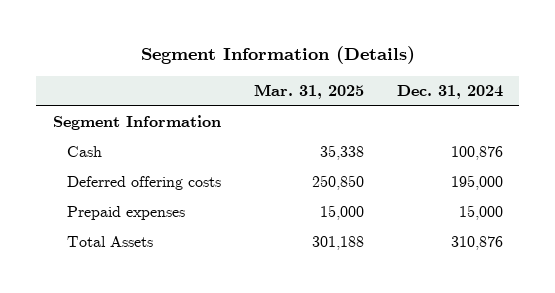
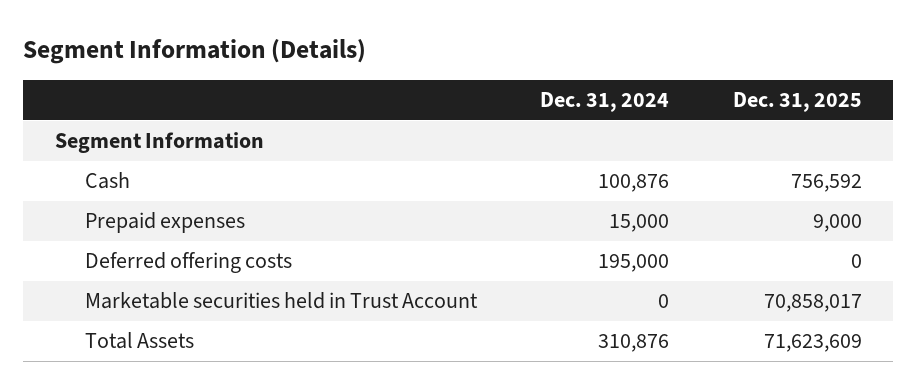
[253,83,364,99] Mar. 31, 2025 -> none
none -> [732,92,862,113] Dec. 31, 2025
[67,176,222,191] Deferred offering costs -> [85,252,293,274] Deferred offering costs
none -> [85,292,479,310] Marketable securities held in Trust Account

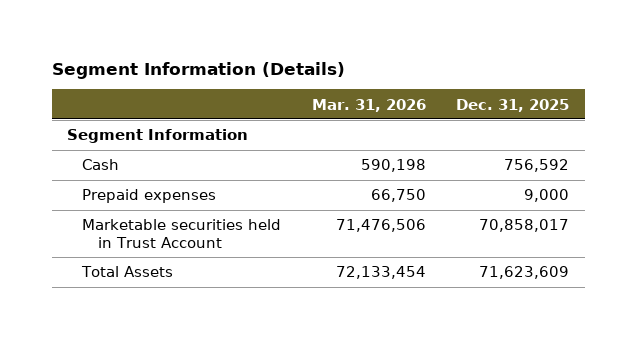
[540,92,670,113] Dec. 31, 2024 -> none
none -> [311,98,426,112] Mar. 31, 2026
[85,252,293,274] Deferred offering costs -> none

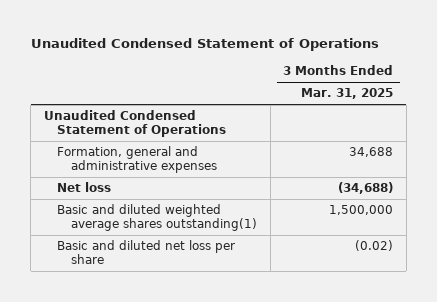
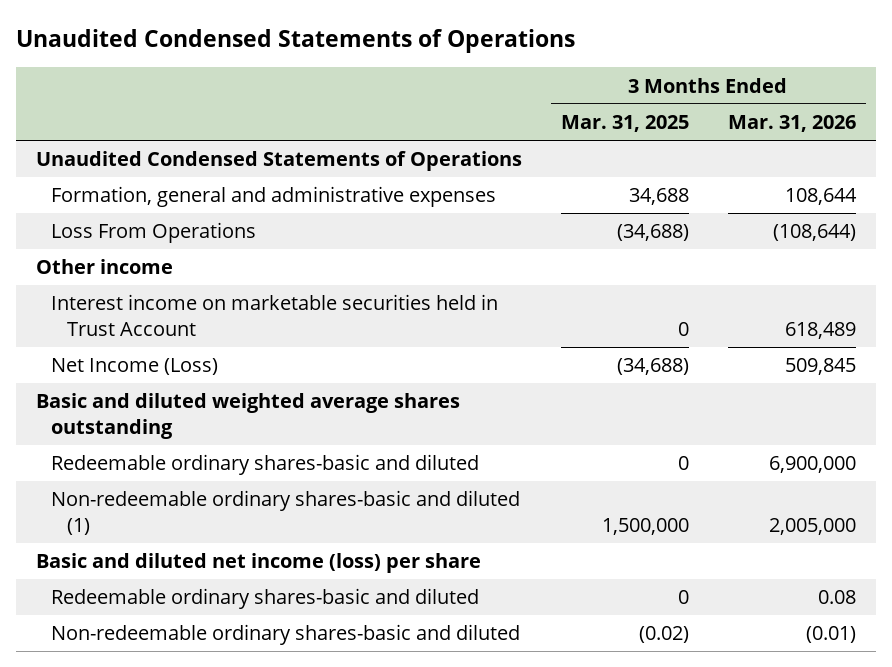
[30,38,379,52] Unaudited Condensed Statement of Operations -> [16,29,576,54] Unaudited Condensed Statements of Operations
none -> [728,114,857,132] Mar. 31, 2026
[43,110,227,137] Unaudited Condensed Statement of Operations -> [35,151,522,172] Unaudited Condensed Statements of Operations
none -> [51,222,257,244] Loss From Operations
none -> [35,259,173,275] Other income
none -> [51,294,499,337] Interest income on marketable securities held in Trust Account
[57,182,112,193] Net loss -> [51,358,219,376] Net Income (Loss)
none -> [35,393,460,440] Basic and diluted weighted average shares outstanding
[57,204,258,231] Basic and diluted weighted average shares outstanding(1) -> [51,454,480,476] Redeemable ordinary shares-basic and diluted
[329,205,394,216] 1,500,000 -> [677,456,689,471] 0
none -> [51,490,521,536] Non-redeemable ordinary shares-basic and diluted (1)
none -> [35,553,481,574] Basic and diluted net income (loss) per share
[57,240,236,264] Basic and diluted net loss per share -> [51,588,480,610] Redeemable ordinary shares-basic and diluted
[355,240,394,252] (0.02) -> [677,590,689,605] 0
none -> [51,624,521,646] Non-redeemable ordinary shares-basic and diluted

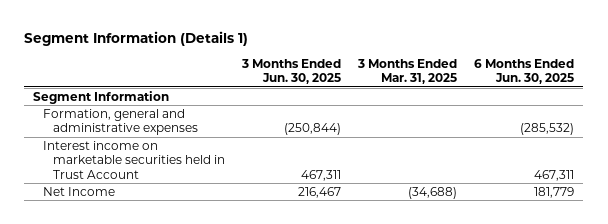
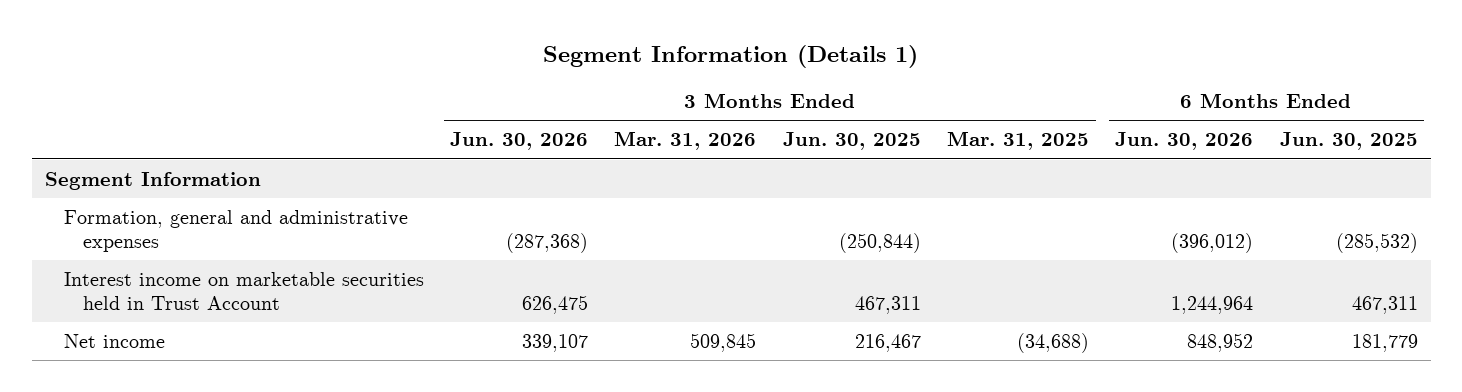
none -> [450,132,589,151] Jun. 30, 2026
none -> [614,131,757,151] Mar. 31, 2026
none -> [1115,132,1254,151] Jun. 30, 2026
[42,186,115,196] Net Income -> [63,333,165,348] Net income

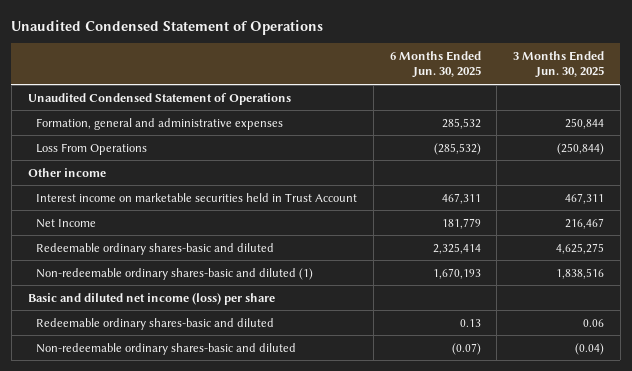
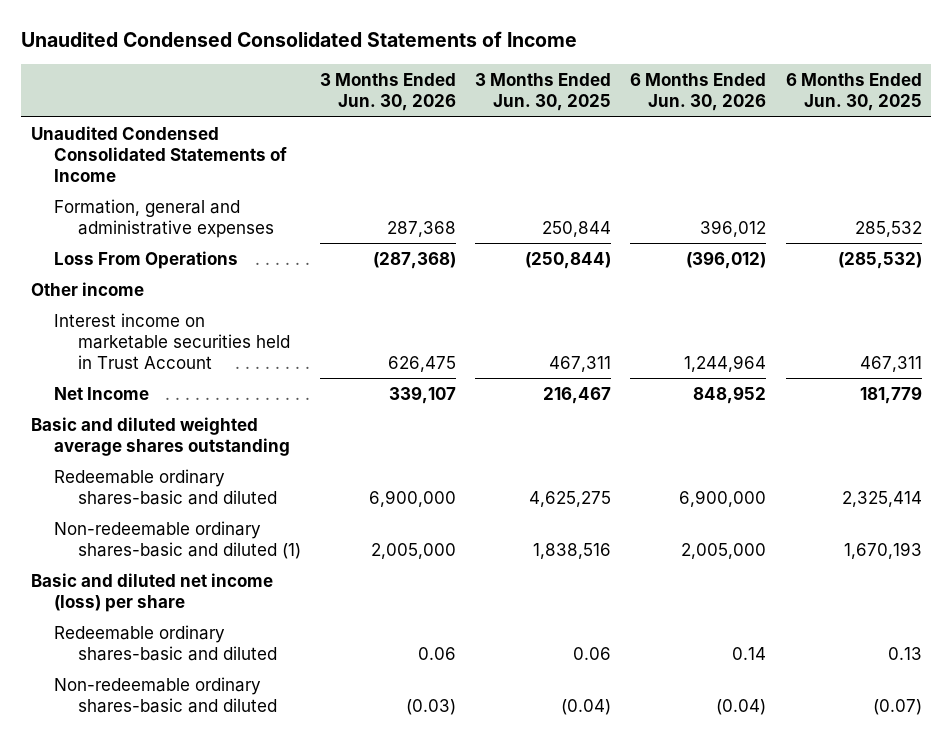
[11,19,324,35] Unaudited Condensed Statement of Operations -> [21,31,578,48] Unaudited Condensed Consolidated Statements of Income
none -> [320,73,457,112] 3 Months Ended Jun. 30, 2026
none -> [630,73,767,112] 6 Months Ended Jun. 30, 2026
[27,92,291,105] Unaudited Condensed Statement of Operations -> [30,125,288,183] Unaudited Condensed Consolidated Statements of Income
none -> [30,416,291,456] Basic and diluted weighted average shares outstanding

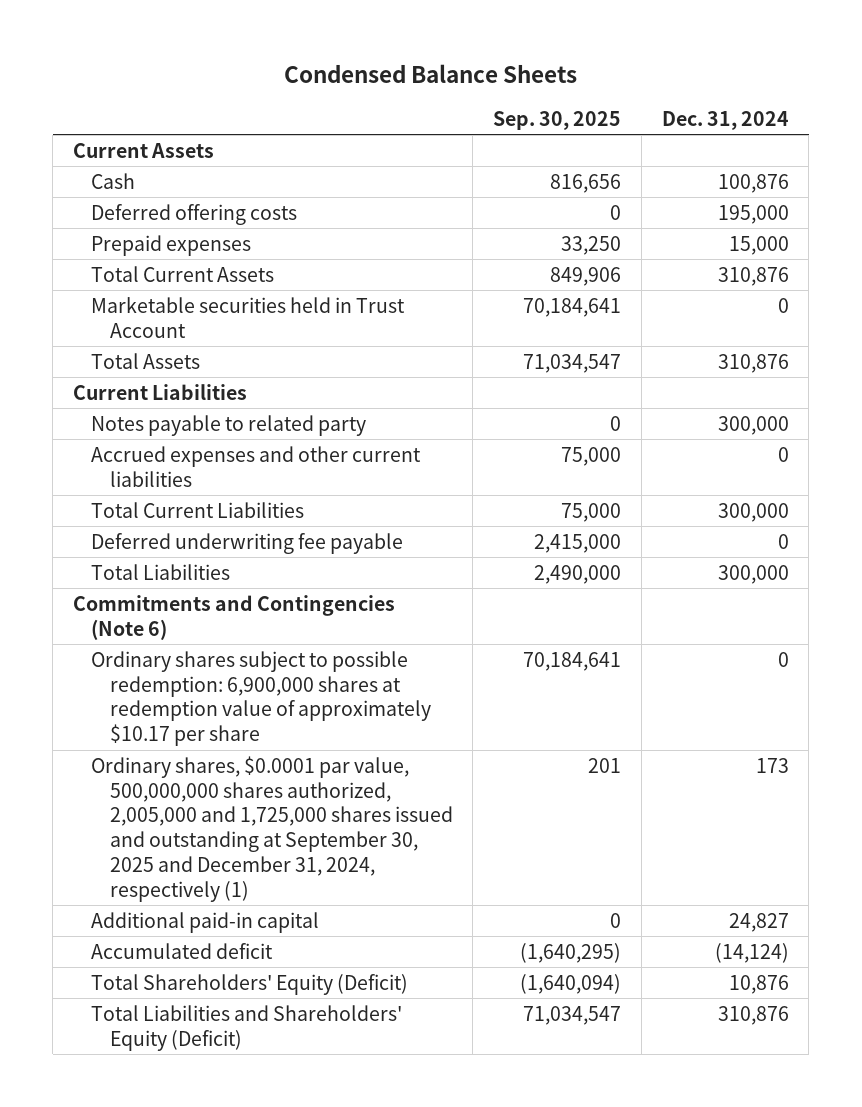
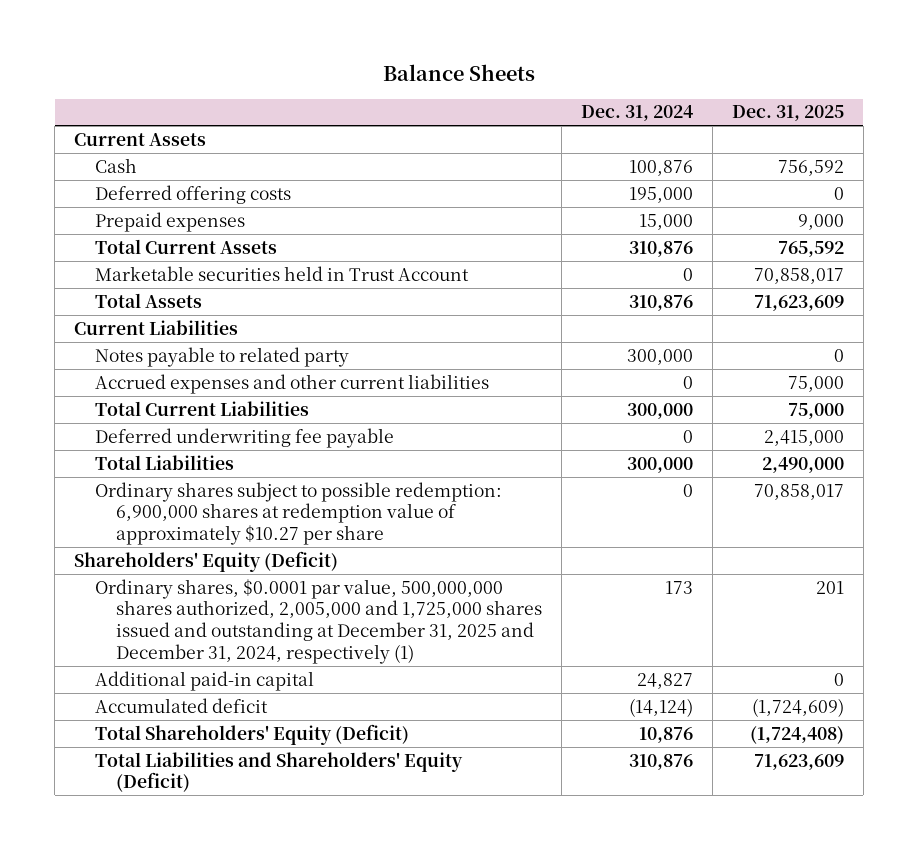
[283,64,577,84] Condensed Balance Sheets -> [382,64,535,82] Balance Sheets
[493,110,622,130] Sep. 30, 2025 -> none
none -> [731,105,844,122] Dec. 31, 2025
[73,594,396,640] Commitments and Contingencies (Note 6) -> none
[91,650,431,747] Ordinary shares subject to possible redemption: 6,900,000 shares at redemption value of approximately $10.17 per share -> [94,481,502,546] Ordinary shares subject to possible redemption: 6,900,000 shares at redemption value of approximately $10.27 per share
none -> [74,550,339,572] Shareholders' Equity (Deficit)
[91,755,453,902] Ordinary shares, $0.0001 par value, 500,000,000 shares authorized, 2,005,000 and 1,725,000 shares issued and outstanding at September 30, 2025 and December 31, 2024, respectively (1) -> [94,578,542,664] Ordinary shares, $0.0001 par value, 500,000,000 shares authorized, 2,005,000 and 1,725,000 shares issued and outstanding at December 31, 2025 and December 31, 2024, respectively (1)

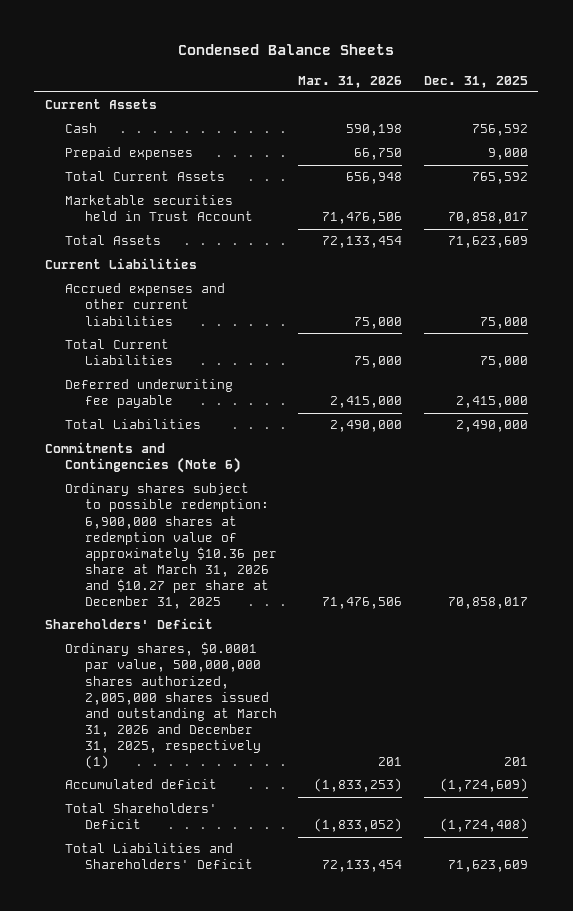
[382,64,535,82] Balance Sheets -> [178,43,395,55] Condensed Balance Sheets
[580,105,693,122] Dec. 31, 2024 -> none
none -> [298,75,403,88] Mar. 31, 2026
[94,184,291,204] Deferred offering costs -> none
[94,346,349,367] Notes payable to related party -> none
[94,670,314,691] Additional paid-in capital -> none
none -> [45,442,241,474] Commitments and Contingencies (Note 6)
[94,481,502,546] Ordinary shares subject to possible redemption: 6,900,000 shares at redemption value of approximately $10.27 per share -> [64,483,277,609] Ordinary shares subject to possible redemption: 6,900,000 shares at redemption value of approximately $10.36 per share at March 31, 2026 and $10.27 per share at December 31, 2025
[74,550,339,572] Shareholders' Equity (Deficit) -> [45,618,214,630] Shareholders' Deficit
[94,578,542,664] Ordinary shares, $0.0001 par value, 500,000,000 shares authorized, 2,005,000 and 1,725,000 shares issued and outstanding at December 31, 2025 and December 31, 2024, respectively (1) -> [64,642,277,769] Ordinary shares, $0.0001 par value, 500,000,000 shares authorized, 2,005,000 shares issued and outstanding at March 31, 2026 and December 31, 2025, respectively (1)
[94,723,409,745] Total Shareholders' Equity (Deficit) -> [64,803,217,830] Total Shareholders' Deficit
[94,751,463,793] Total Liabilities and Shareholders' Equity (Deficit) -> [64,843,253,870] Total Liabilities and Shareholders' Deficit

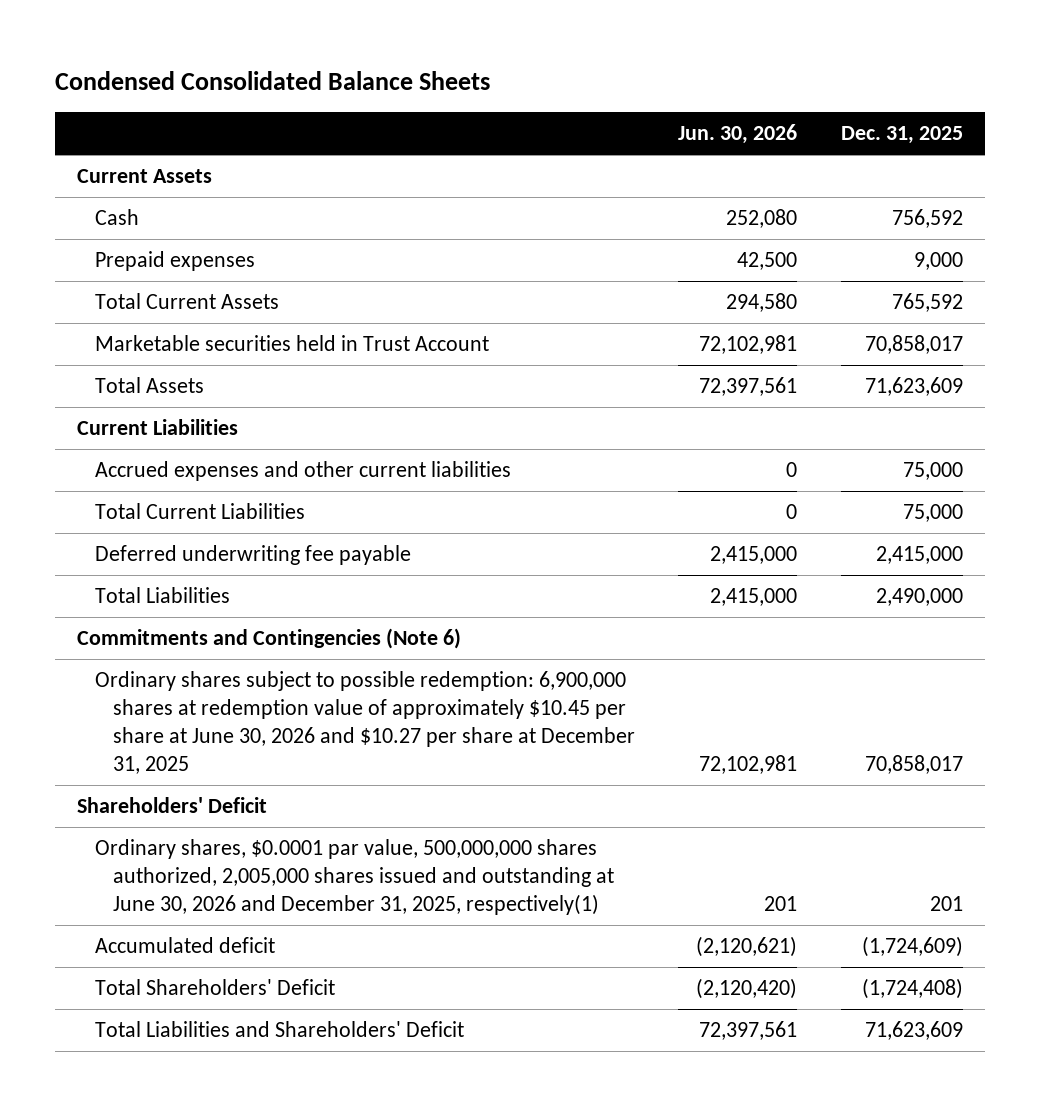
[178,43,395,55] Condensed Balance Sheets -> [55,70,491,90] Condensed Consolidated Balance Sheets
[298,75,403,88] Mar. 31, 2026 -> none
none -> [678,124,798,145] Jun. 30, 2026
[64,483,277,609] Ordinary shares subject to possible redemption: 6,900,000 shares at redemption value of approximately $10.36 per share at March 31, 2026 and $10.27 per share at December 31, 2025 -> [94,671,635,775] Ordinary shares subject to possible redemption: 6,900,000 shares at redemption value of approximately $10.45 per share at June 30, 2026 and $10.27 per share at December 31, 2025
[64,642,277,769] Ordinary shares, $0.0001 par value, 500,000,000 shares authorized, 2,005,000 shares issued and outstanding at March 31, 2026 and December 31, 2025, respectively (1) -> [94,839,614,916] Ordinary shares, $0.0001 par value, 500,000,000 shares authorized, 2,005,000 shares issued and outstanding at June 30, 2026 and December 31, 2025, respectively(1)

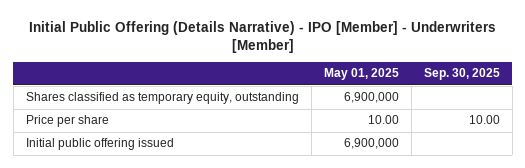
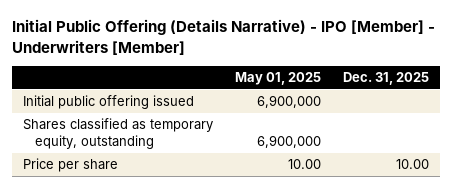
[423,68,500,81] Sep. 30, 2025 -> none
none -> [343,71,430,85] Dec. 31, 2025
[25,138,174,151] Initial public offering issued -> [23,95,195,110] Initial public offering issued

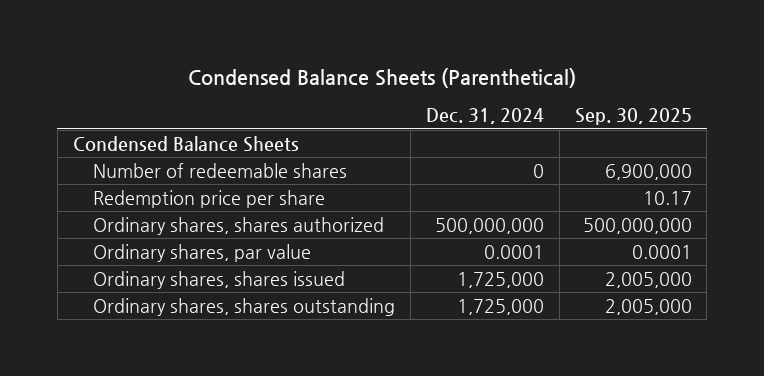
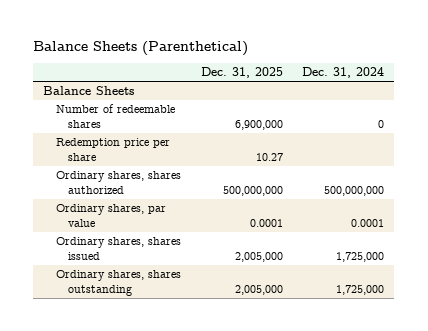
[188,68,577,89] Condensed Balance Sheets (Parenthetical) -> [33,41,249,57] Balance Sheets (Parenthetical)
[574,108,692,126] Sep. 30, 2025 -> none
none -> [200,67,283,79] Dec. 31, 2025
[72,135,299,152] Condensed Balance Sheets -> [43,86,135,96] Balance Sheets

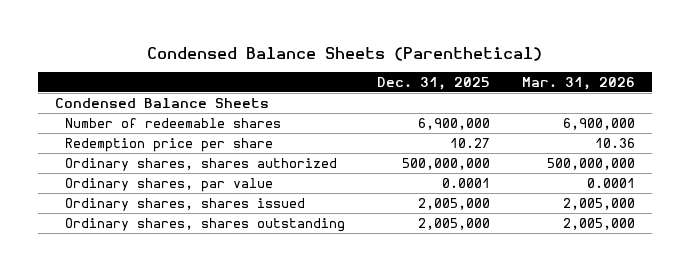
[33,41,249,57] Balance Sheets (Parenthetical) -> [146,46,542,61] Condensed Balance Sheets (Parenthetical)
[302,67,385,79] Dec. 31, 2024 -> none
none -> [522,76,636,90] Mar. 31, 2026
[43,86,135,96] Balance Sheets -> [54,97,269,108] Condensed Balance Sheets

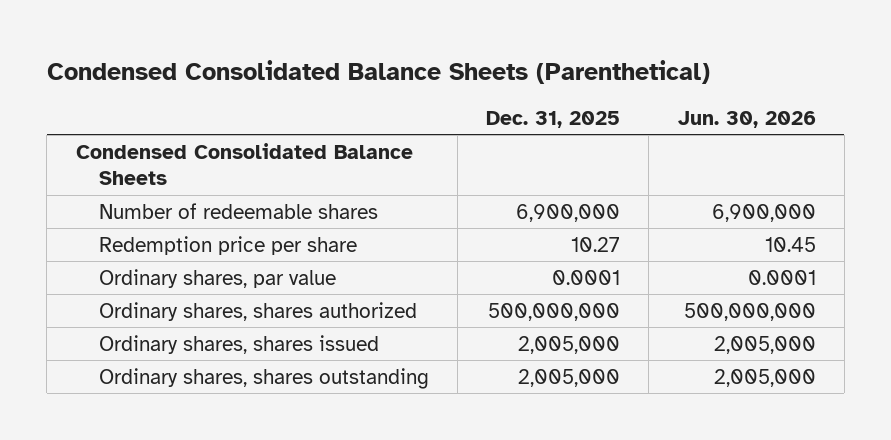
[146,46,542,61] Condensed Balance Sheets (Parenthetical) -> [46,59,710,84] Condensed Consolidated Balance Sheets (Parenthetical)
[522,76,636,90] Mar. 31, 2026 -> none
none -> [677,110,816,128] Jun. 30, 2026
[54,97,269,108] Condensed Balance Sheets -> [75,142,413,186] Condensed Consolidated Balance Sheets
[64,157,337,171] Ordinary shares, shares authorized -> [98,301,417,321] Ordinary shares, shares authorized

